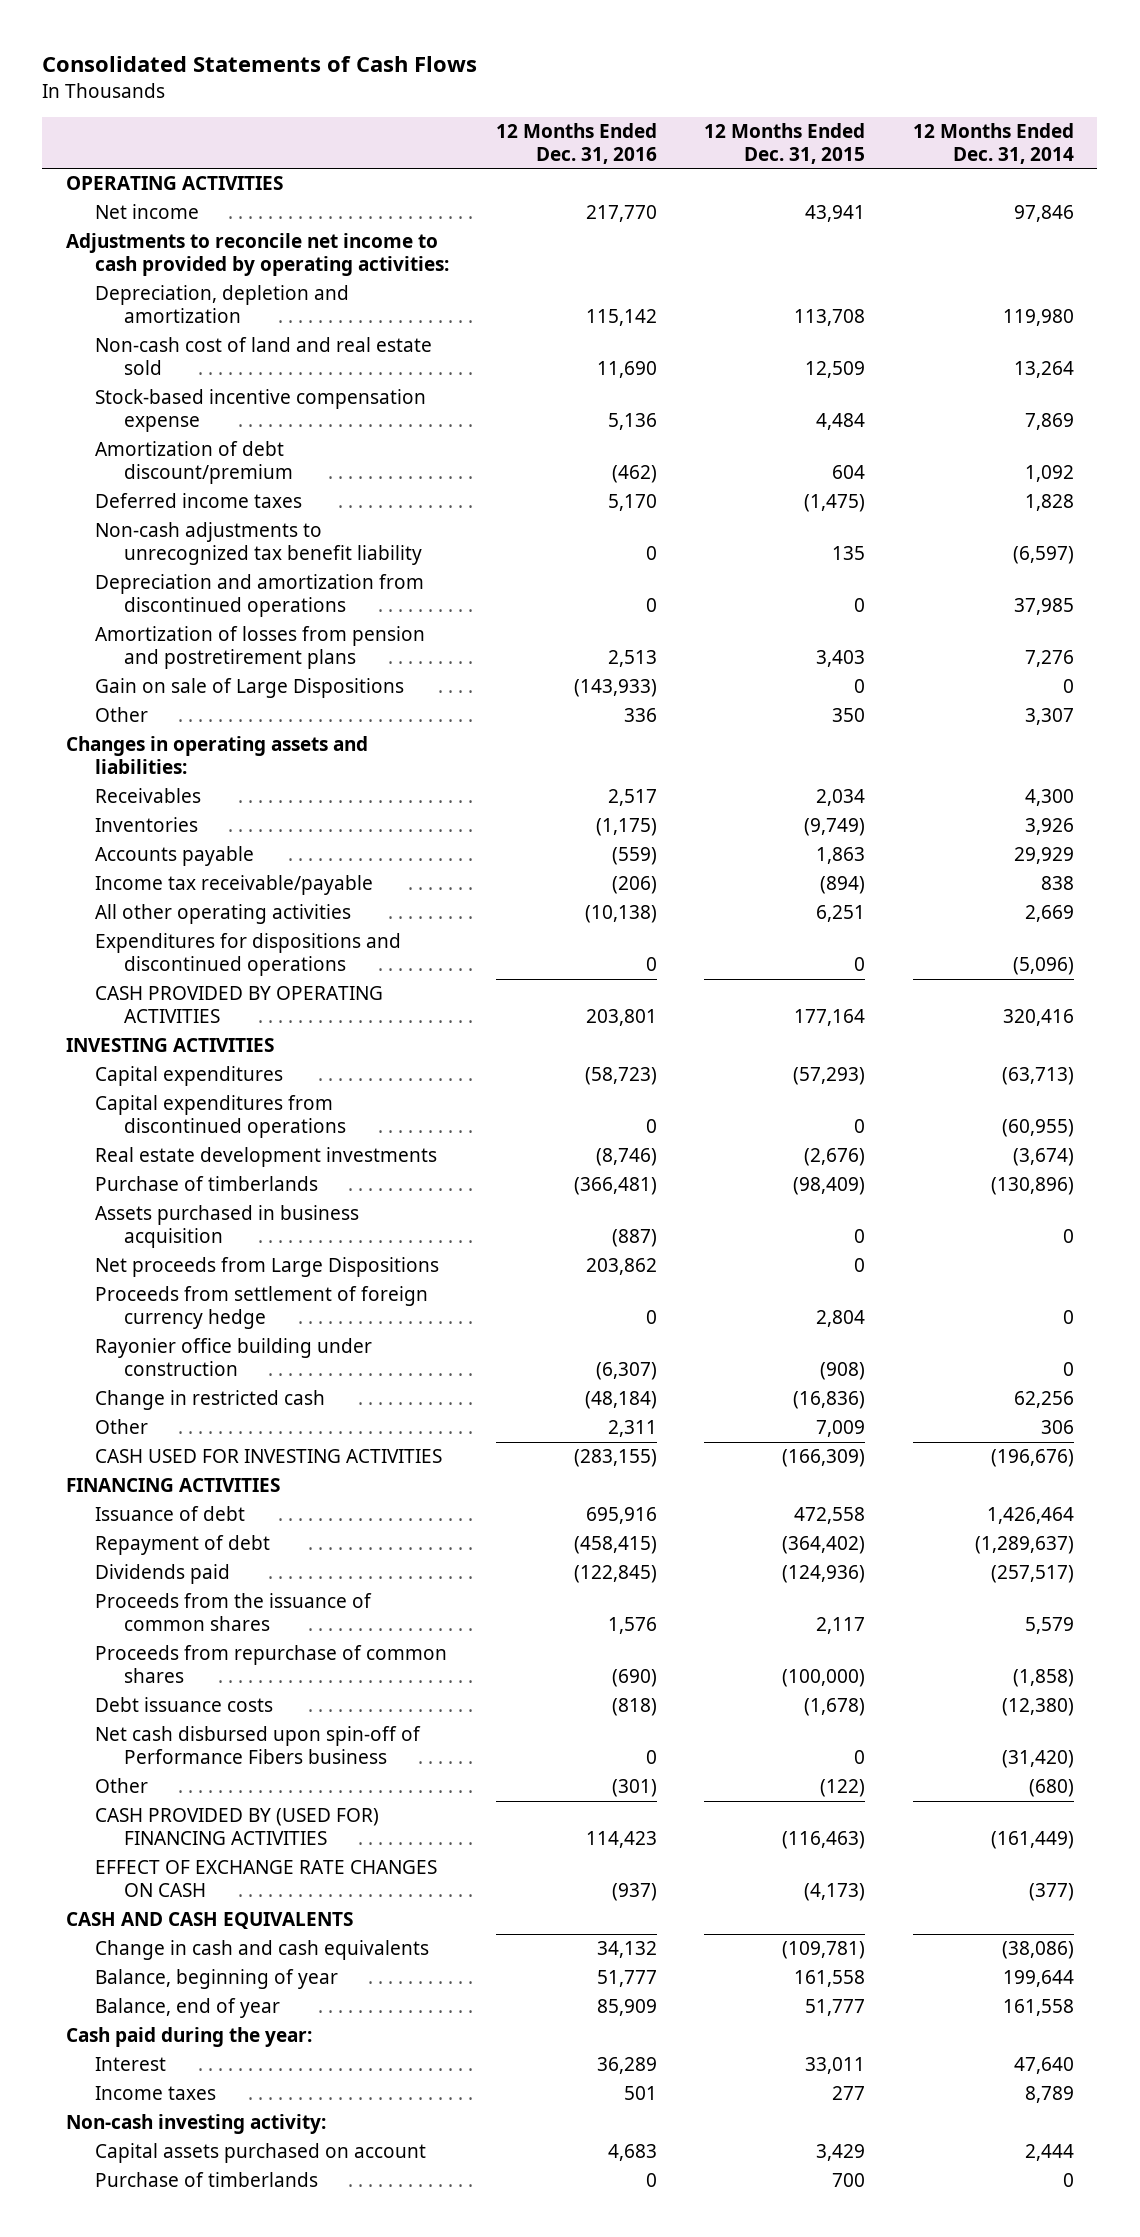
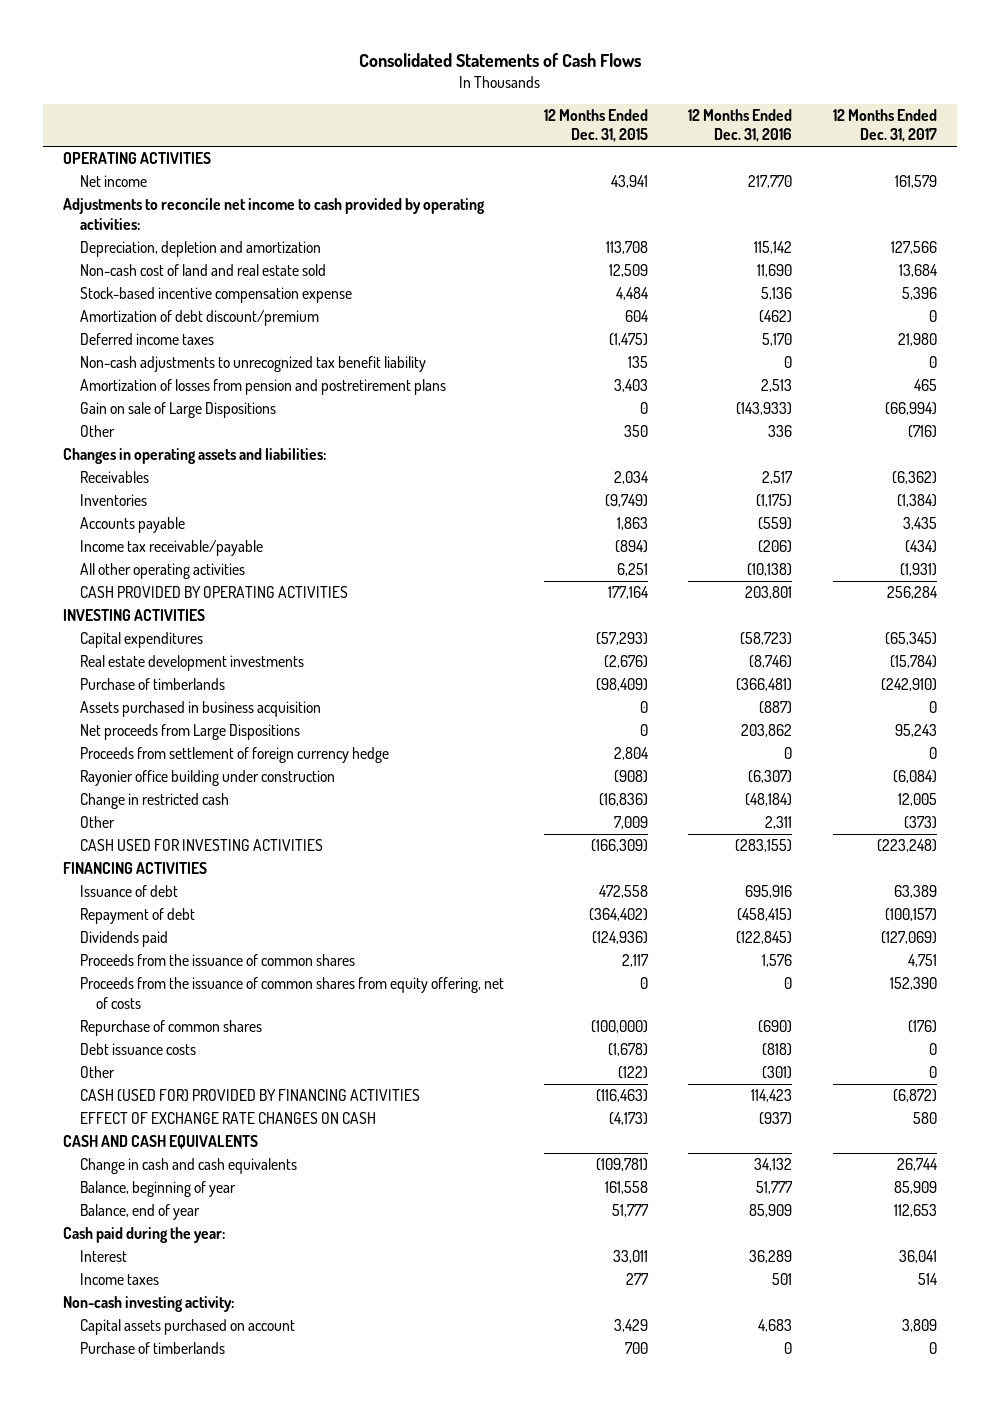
[912,122,1074,164] 12 Months Ended Dec. 31, 2014 -> none
none -> [832,108,937,143] 12 Months Ended Dec. 31, 2017
[94,574,424,618] Depreciation and amortization from discontinued operations -> none
[94,933,401,977] Expenditures for dispositions and discontinued operations -> none
[94,1095,346,1139] Capital expenditures from discontinued operations -> none
none -> [79,977,504,1009] Proceeds from the issuance of common shares from equity offering, net of costs
[94,1645,447,1684] Proceeds from repurchase of common shares -> [79,1020,262,1037] Repurchase of common shares
[94,1726,421,1765] Net cash disbursed upon spin-off of Performance Fibers business -> none
[94,1808,379,1846] CASH PROVIDED BY (USED FOR) FINANCING ACTIVITIES -> [79,1089,420,1103] CASH (USED FOR) PROVIDED BY FINANCING ACTIVITIES

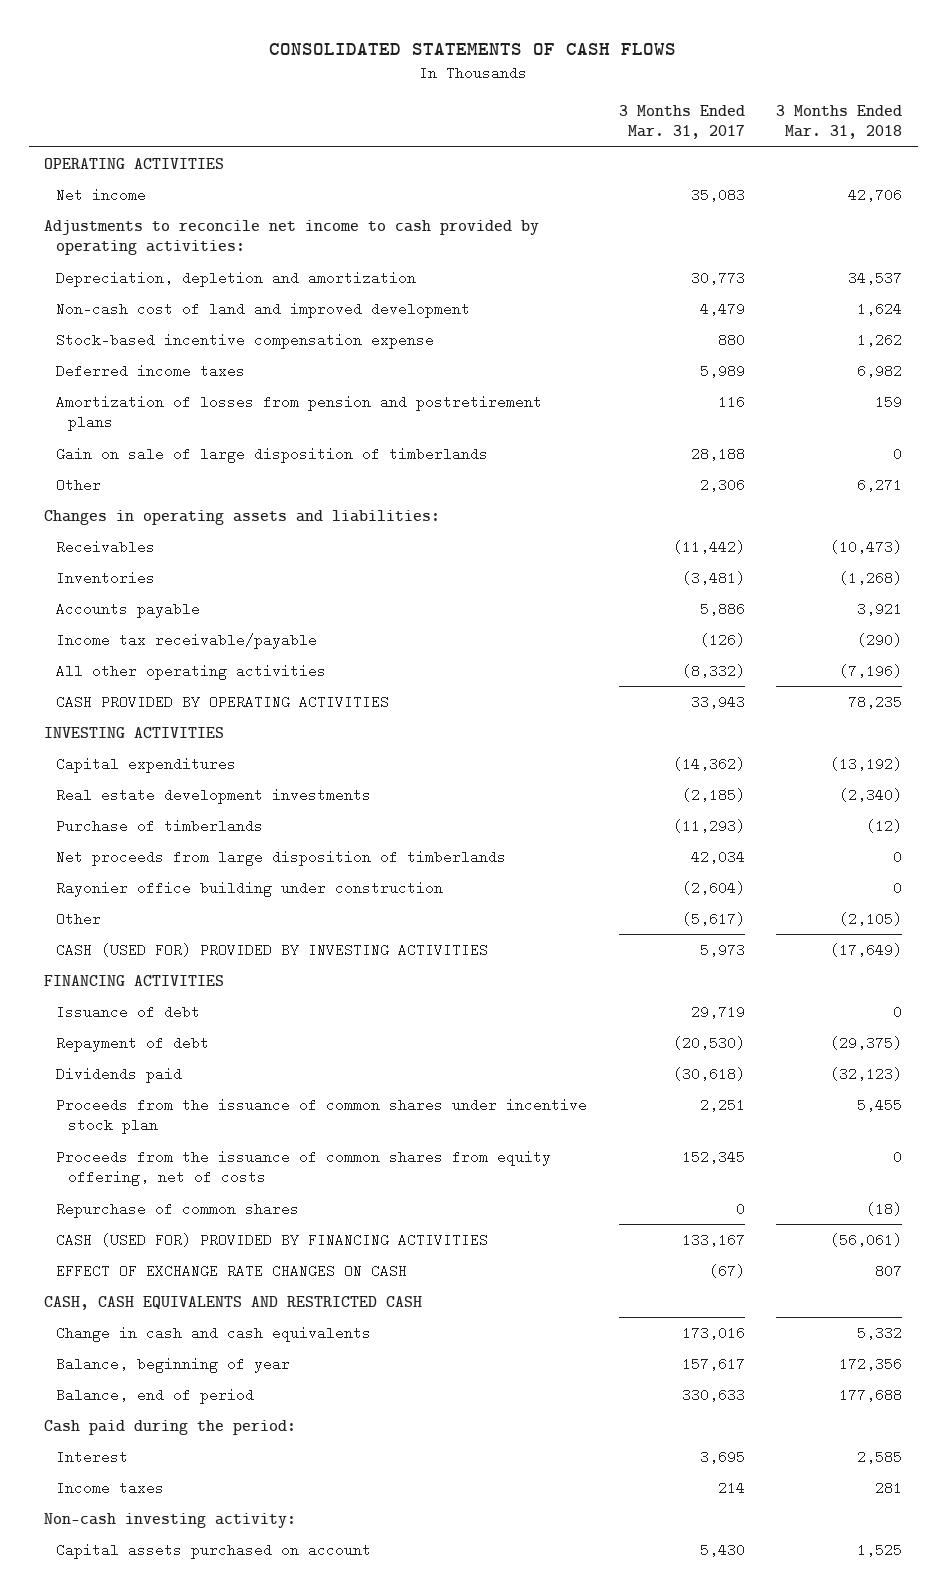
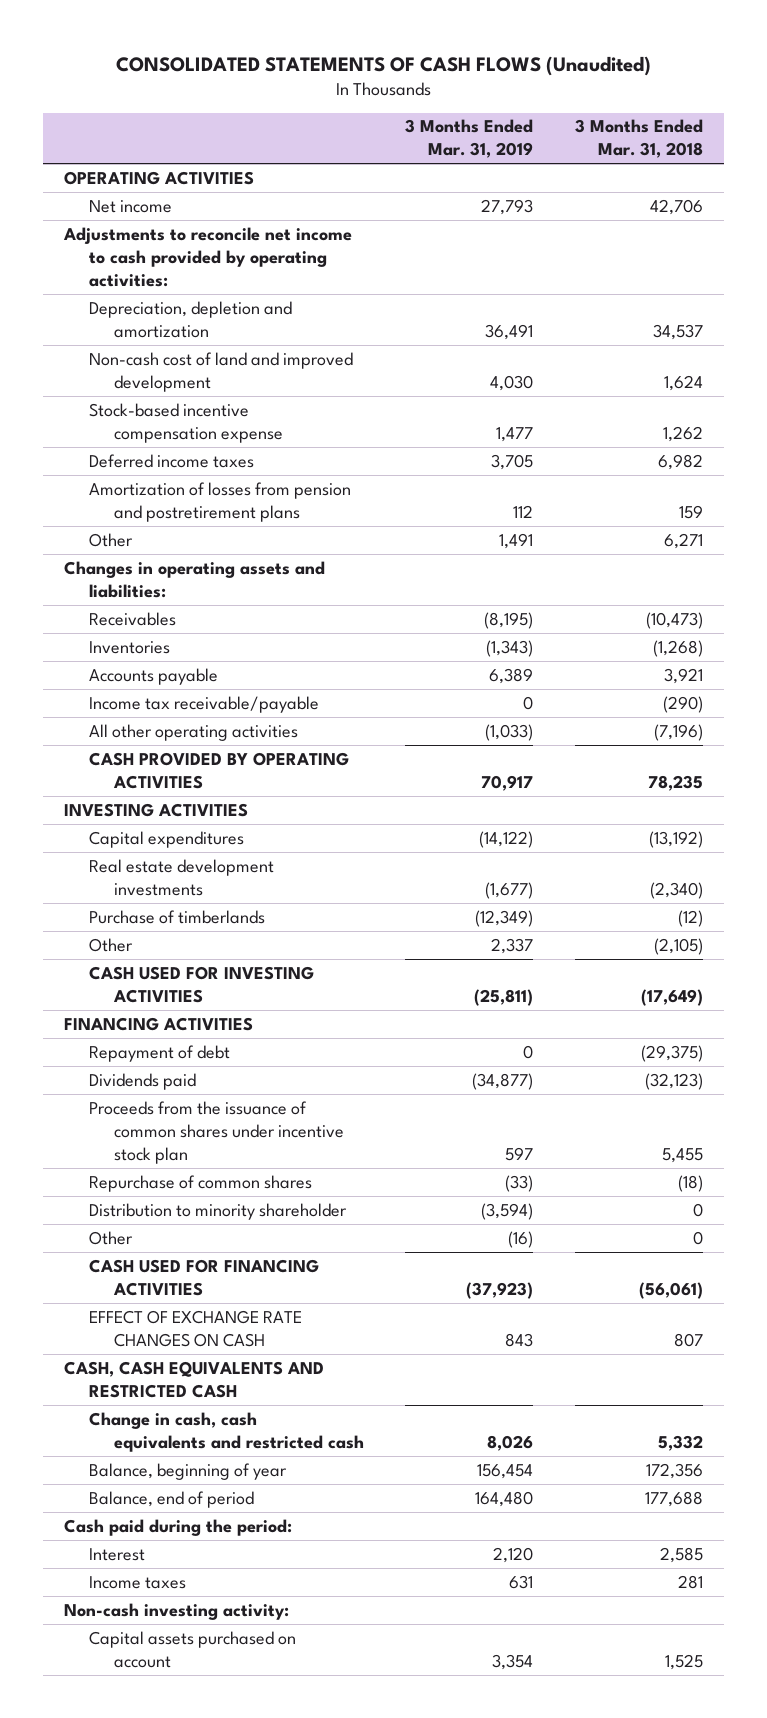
[269,42,677,55] CONSOLIDATED STATEMENTS OF CASH FLOWS -> [115,55,651,76] CONSOLIDATED STATEMENTS OF CASH FLOWS (Unaudited)
[618,104,745,139] 3 Months Ended Mar. 31, 2017 -> none
none -> [405,119,534,159] 3 Months Ended Mar. 31, 2019
[56,446,489,463] Gain on sale of large disposition of timberlands -> none
[56,849,507,866] Net proceeds from large disposition of timberlands -> none
[56,880,444,897] Rayonier office building under construction -> none
[56,942,489,957] CASH (USED FOR) PROVIDED BY INVESTING ACTIVITIES -> [88,965,314,1003] CASH USED FOR INVESTING ACTIVITIES
[56,1004,201,1019] Issuance of debt -> none
[56,1149,552,1187] Proceeds from the issuance of common shares from equity offering, net of costs -> none
none -> [88,1202,347,1220] Distribution to minority shareholder
none -> [88,1230,133,1245] Other
[56,1232,489,1247] CASH (USED FOR) PROVIDED BY FINANCING ACTIVITIES -> [88,1258,319,1296] CASH USED FOR FINANCING ACTIVITIES
[56,1325,372,1342] Change in cash and cash equivalents -> [88,1411,364,1452] Change in cash, cash equivalents and restricted cash

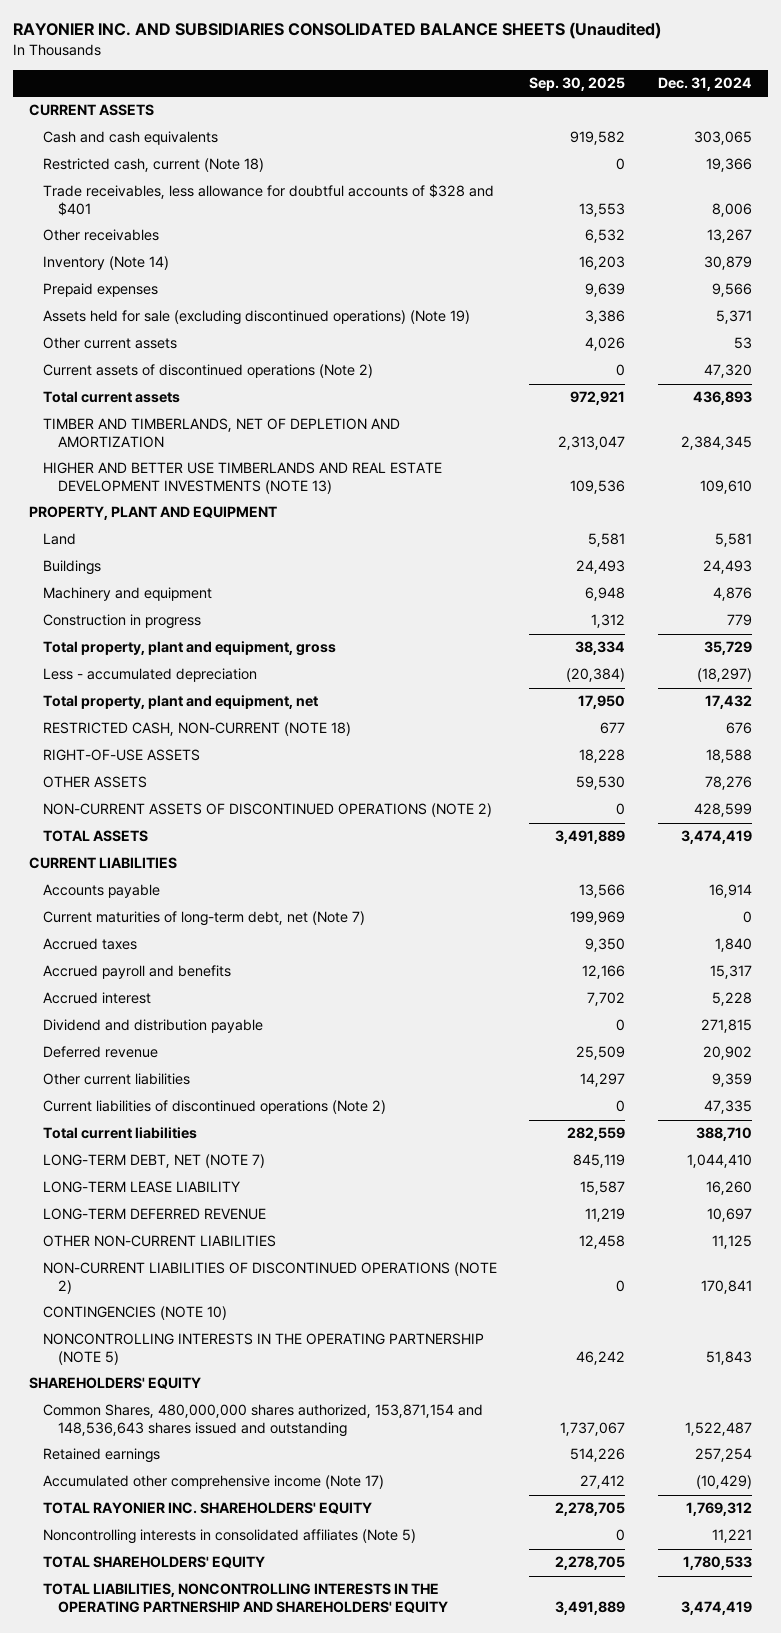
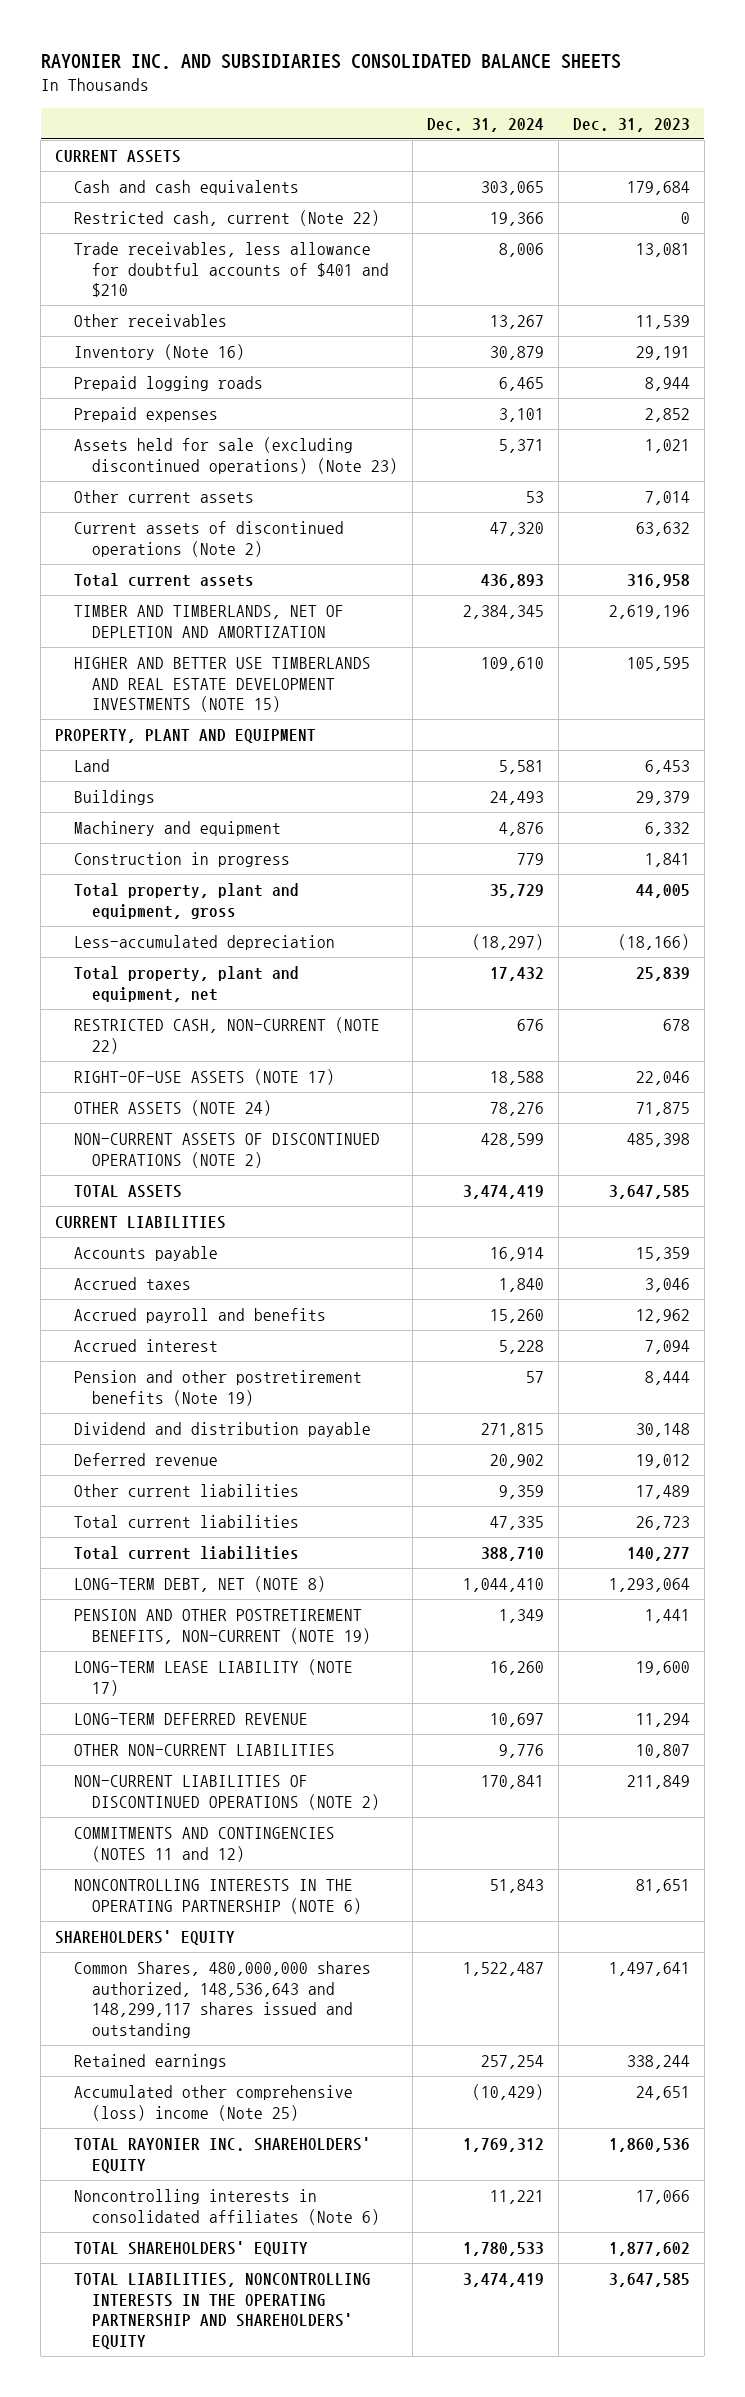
[12,22,661,40] RAYONIER INC. AND SUBSIDIARIES CONSOLIDATED BALANCE SHEETS (Unaudited) -> [40,54,621,70] RAYONIER INC. AND SUBSIDIARIES CONSOLIDATED BALANCE SHEETS
[529,77,626,92] Sep. 30, 2025 -> none
none -> [572,117,690,132] Dec. 31, 2023
[43,158,265,173] Restricted cash, current (Note 18) -> [73,210,380,227] Restricted cash, current (Note 22)
[43,184,495,217] Trade receivables, less allowance for doubtful accounts of $328 and $401 -> [73,242,390,298] Trade receivables, less allowance for doubtful accounts of $401 and $210
[43,256,170,271] Inventory (Note 14) -> [73,344,245,361] Inventory (Note 16)
none -> [73,376,263,392] Prepaid logging roads
[711,283,752,298] 9,566 -> [498,408,544,423] 3,101
[43,310,471,326] Assets held for sale (excluding discontinued operations) (Note 19) -> [73,437,399,474] Assets held for sale (excluding discontinued operations) (Note 23)
[43,462,443,495] HIGHER AND BETTER USE TIMBERLANDS AND REAL ESTATE DEVELOPMENT INVESTMENTS (NOTE 13) -> [73,657,371,713] HIGHER AND BETTER USE TIMBERLANDS AND REAL ESTATE DEVELOPMENT INVESTMENTS (NOTE 15)
[43,668,258,683] Less - accumulated depreciation -> [73,935,335,951] Less-accumulated depreciation
[43,722,352,737] RESTRICTED CASH, NON-CURRENT (NOTE 18) -> [73,1017,380,1054] RESTRICTED CASH, NON-CURRENT (NOTE 22)
[43,749,201,762] RIGHT-OF-USE ASSETS -> [73,1069,335,1086] RIGHT-OF-USE ASSETS (NOTE 17)
[43,776,148,789] OTHER ASSETS -> [73,1100,272,1117] OTHER ASSETS (NOTE 24)
[43,911,366,927] Current maturities of long-term debt, net (Note 7) -> none
[709,965,752,980] 15,317 -> [489,1309,544,1324] 15,260
none -> [73,1370,362,1406] Pension and other postretirement benefits (Note 19)
[43,1100,387,1115] Current liabilities of discontinued operations (Note 2) -> [73,1515,299,1529] Total current liabilities
[43,1154,266,1169] LONG-TERM DEBT, NET (NOTE 7) -> [73,1576,326,1593] LONG-TERM DEBT, NET (NOTE 8)
none -> [73,1609,372,1644] PENSION AND OTHER POSTRETIREMENT BENEFITS, NON-CURRENT (NOTE 19)
[43,1181,241,1194] LONG-TERM LEASE LIABILITY -> [73,1659,353,1696] LONG-TERM LEASE LIABILITY (NOTE 17)
[711,1235,752,1250] 11,125 -> [498,1744,544,1759] 9,776
[43,1306,228,1321] CONTINGENCIES (NOTE 10) -> [73,1827,335,1862] COMMITMENTS AND CONTINGENCIES (NOTES 11 and 12)
[43,1333,485,1366] NONCONTROLLING INTERESTS IN THE OPERATING PARTNERSHIP (NOTE 5) -> [73,1879,363,1914] NONCONTROLLING INTERESTS IN THE OPERATING PARTNERSHIP (NOTE 6)
[43,1404,484,1438] Common Shares, 480,000,000 shares authorized, 153,871,154 and 148,536,643 shares issued and outstanding -> [73,1961,371,2038] Common Shares, 480,000,000 shares authorized, 148,536,643 and 148,299,117 shares issued and outstanding
[43,1475,385,1490] Accumulated other comprehensive income (Note 17) -> [73,2085,353,2121] Accumulated other comprehensive (loss) income (Note 25)
[43,1529,417,1545] Noncontrolling interests in consolidated affiliates (Note 5) -> [73,2189,381,2225] Noncontrolling interests in consolidated affiliates (Note 6)

